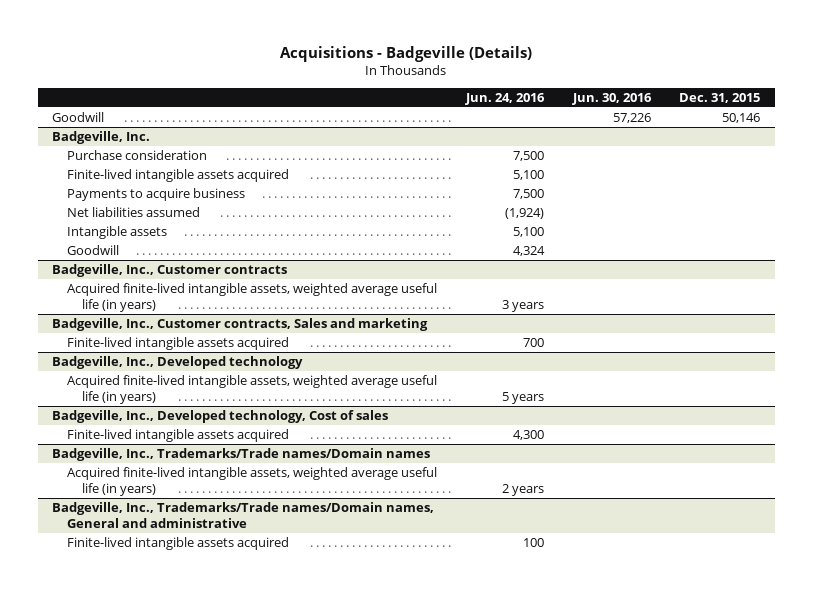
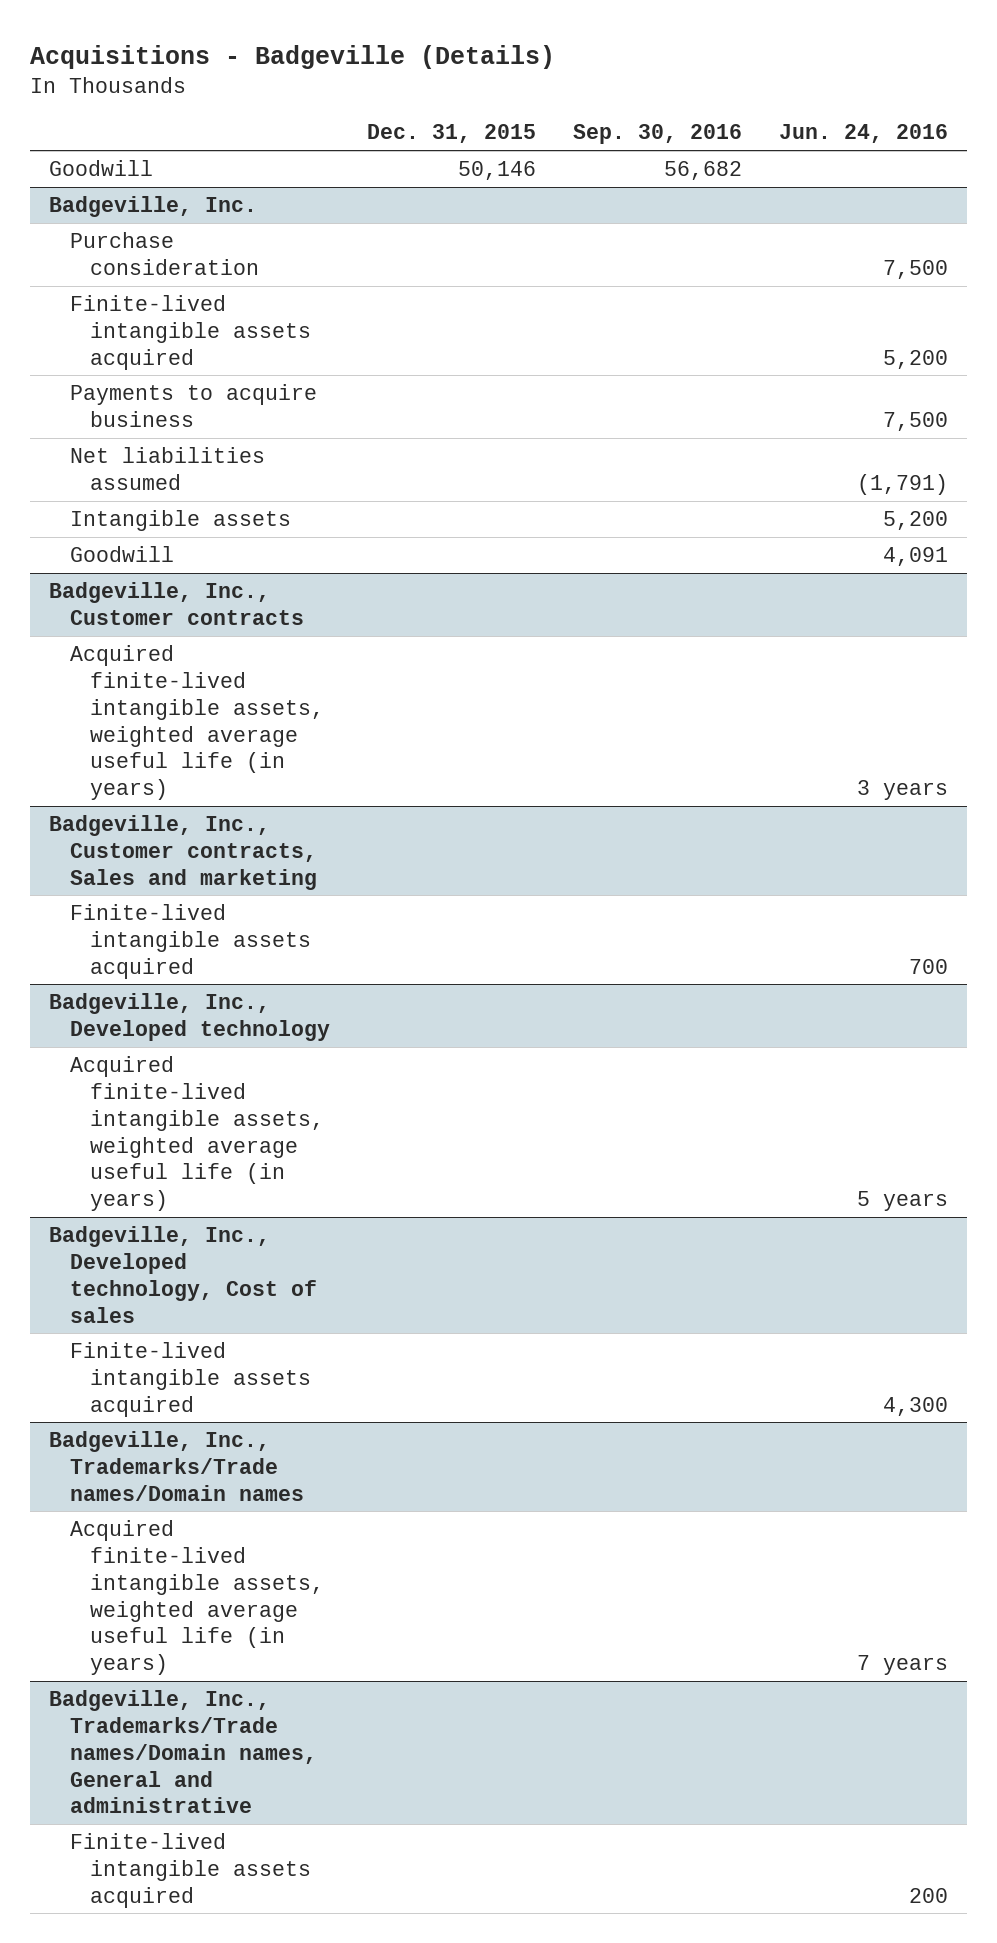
[571,92,652,105] Jun. 30, 2016 -> none
none -> [573,124,743,145] Sep. 30, 2016
[512,170,544,181] 5,100 -> [883,349,949,369] 5,200
[504,208,544,220] (1,924) -> [857,473,949,495] (1,791)
[512,227,544,238] 5,100 -> [883,510,949,530] 5,200
[512,246,545,257] 4,324 -> [883,546,949,566] 4,091
[501,483,544,496] 2 years -> [857,1655,949,1676] 7 years
[522,538,544,548] 100 -> [909,1887,949,1903] 200

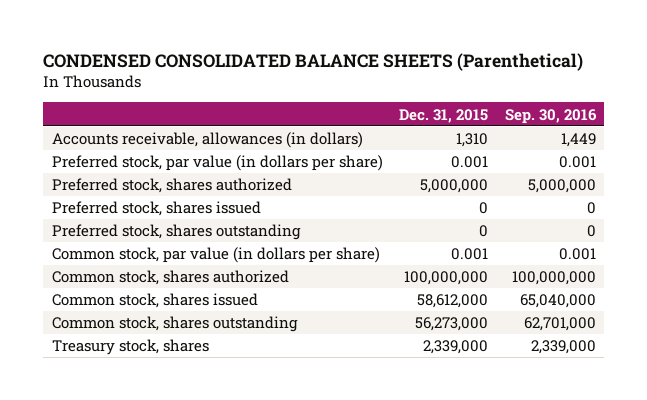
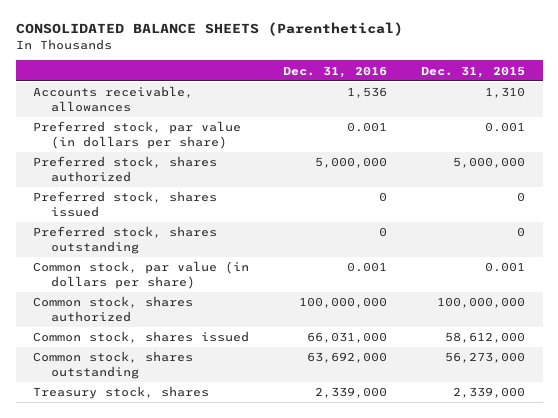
[43,52,584,71] CONDENSED CONSOLIDATED BALANCE SHEETS (Parenthetical) -> [15,22,403,37] CONSOLIDATED BALANCE SHEETS (Parenthetical)
[504,108,597,124] Sep. 30, 2016 -> none
none -> [283,65,388,78] Dec. 31, 2016
[51,132,363,149] Accounts receivable, allowances (in dollars) -> [32,86,193,112] Accounts receivable, allowances

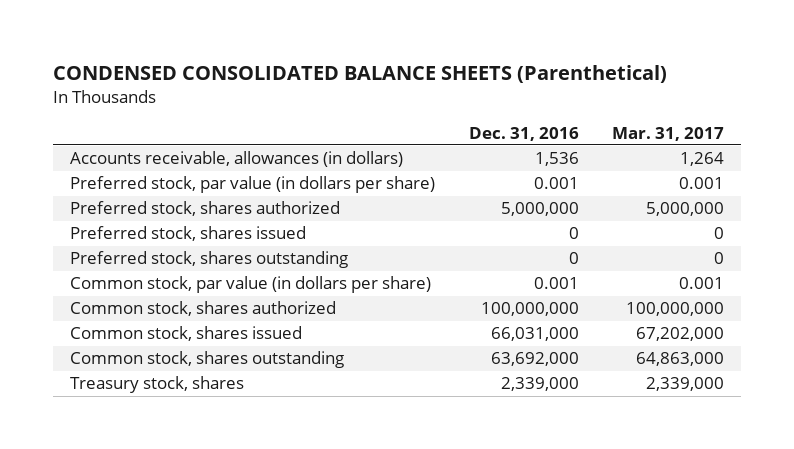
[15,22,403,37] CONSOLIDATED BALANCE SHEETS (Parenthetical) -> [52,64,667,83] CONDENSED CONSOLIDATED BALANCE SHEETS (Parenthetical)
[421,65,526,78] Dec. 31, 2015 -> none
none -> [612,126,725,141] Mar. 31, 2017
[32,86,193,112] Accounts receivable, allowances -> [69,151,403,168] Accounts receivable, allowances (in dollars)

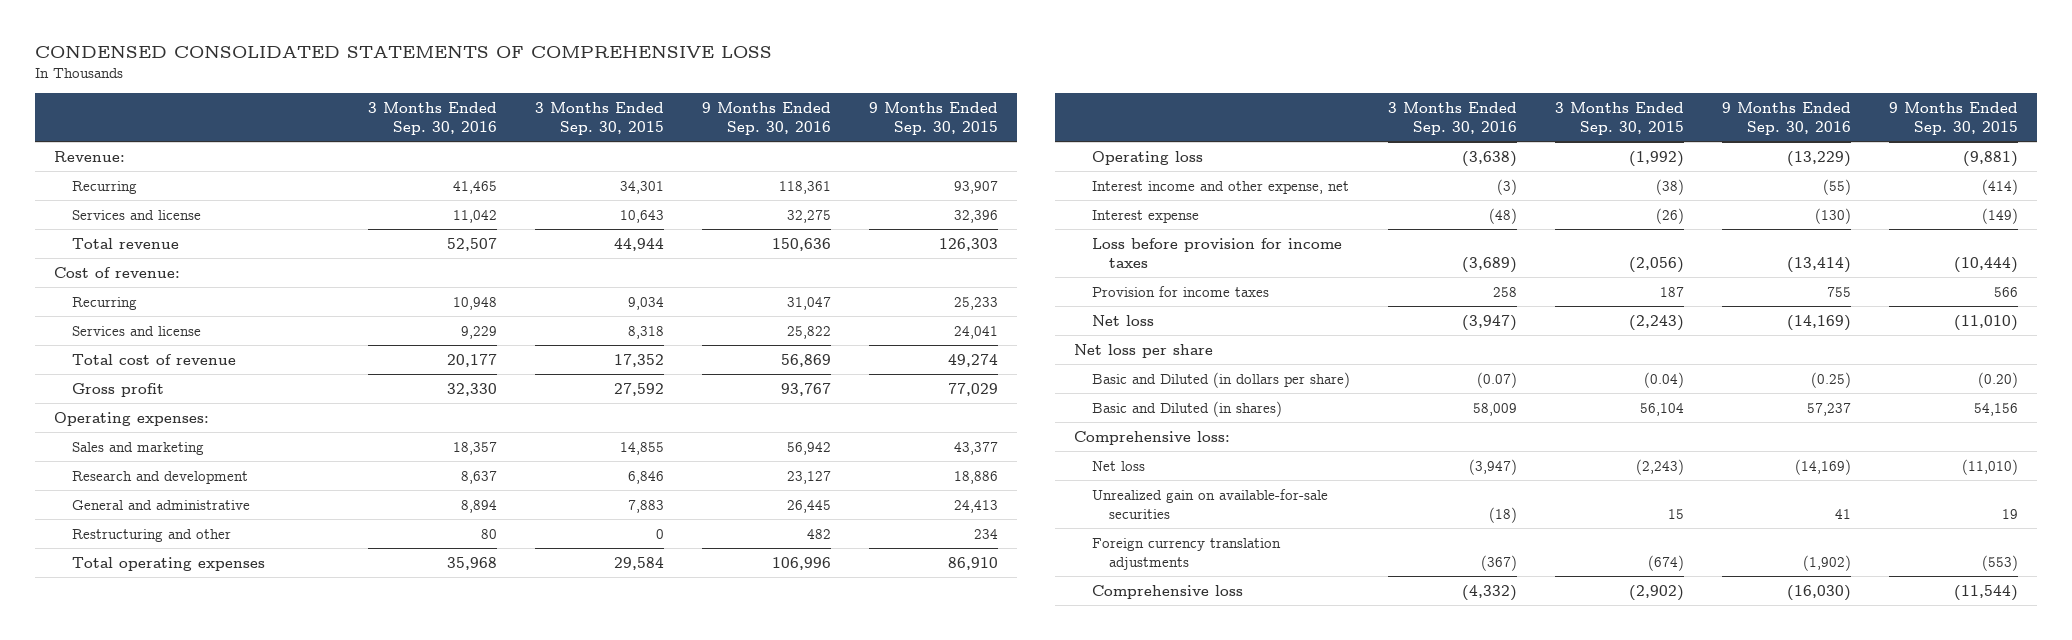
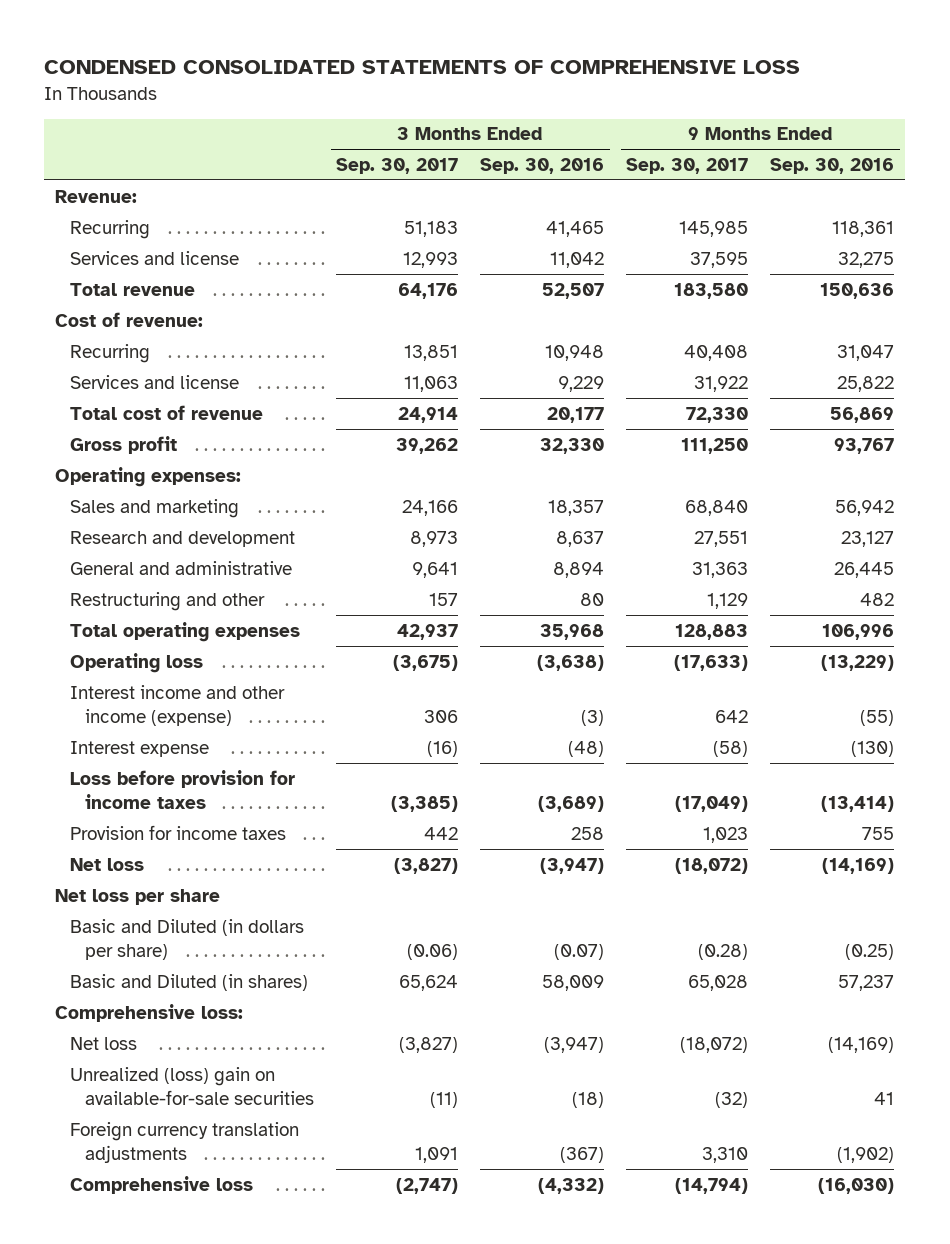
[534,102,664,136] 3 Months Ended Sep. 30, 2015 -> none
[869,102,999,136] 9 Months Ended Sep. 30, 2015 -> none
none -> [336,157,459,174] Sep. 30, 2017
none -> [626,157,749,174] Sep. 30, 2017
[1091,180,1349,194] Interest income and other expense, net -> [70,684,286,726] Interest income and other income (expense)
[1091,488,1328,519] Unrealized gain on available-for-sale securities -> [70,1066,315,1105] Unrealized (loss) gain on available-for-sale securities

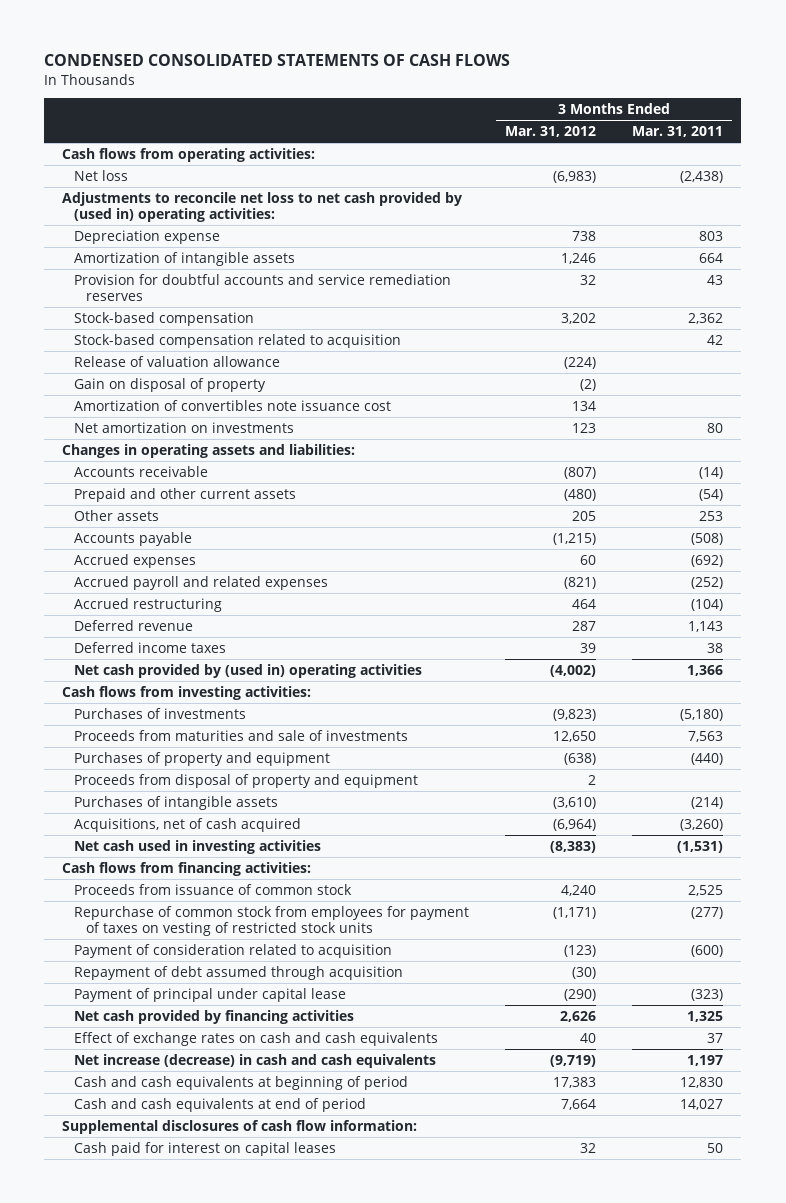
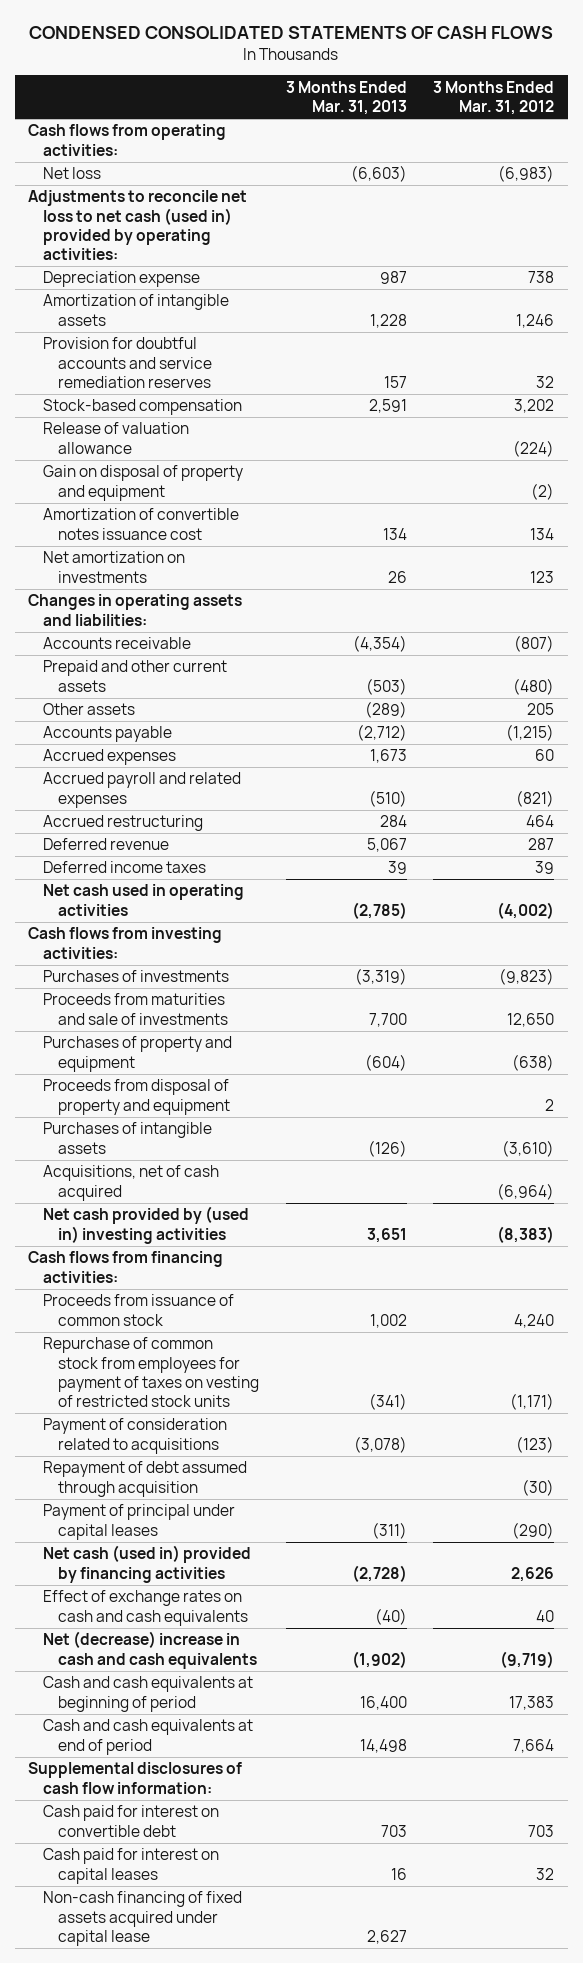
[632,126,724,138] Mar. 31, 2011 -> none
none -> [285,80,407,116] 3 Months Ended Mar. 31, 2013
[62,191,463,222] Adjustments to reconcile net loss to net cash provided by (used in) operating activities: -> [28,190,248,261] Adjustments to reconcile net loss to net cash (used in) provided by operating activities:
[74,333,402,348] Stock-based compensation related to acquisition -> none
[74,377,267,392] Gain on disposal of property -> [43,465,244,501] Gain on disposal of property and equipment
[74,399,392,411] Amortization of convertibles note issuance cost -> [43,508,240,540] Amortization of convertible notes issuance cost
[74,663,423,678] Net cash provided by (used in) operating activities -> [43,884,245,916] Net cash used in operating activities
[74,839,322,854] Net cash used in investing activities -> [43,1206,250,1244] Net cash provided by (used in) investing activities
[74,943,393,958] Payment of consideration related to acquisition -> [43,1418,228,1454] Payment of consideration related to acquisitions
[74,987,347,1002] Payment of principal under capital lease -> [43,1504,236,1540] Payment of principal under capital leases
[74,1009,355,1024] Net cash provided by financing activities -> [43,1545,252,1583] Net cash (used in) provided by financing activities
[74,1053,437,1068] Net increase (decrease) in cash and cash equivalents -> [43,1631,257,1669] Net (decrease) increase in cash and cash equivalents
none -> [43,1805,220,1837] Cash paid for interest on convertible debt
none -> [43,1891,243,1946] Non-cash financing of fixed assets acquired under capital lease

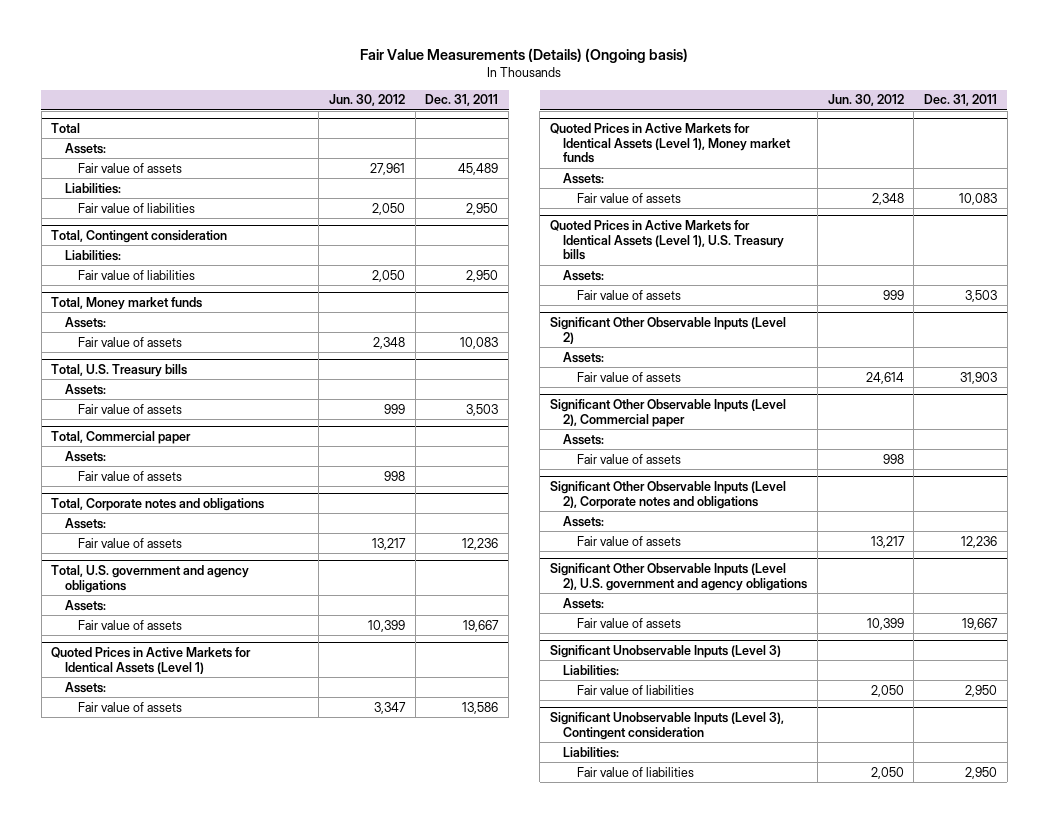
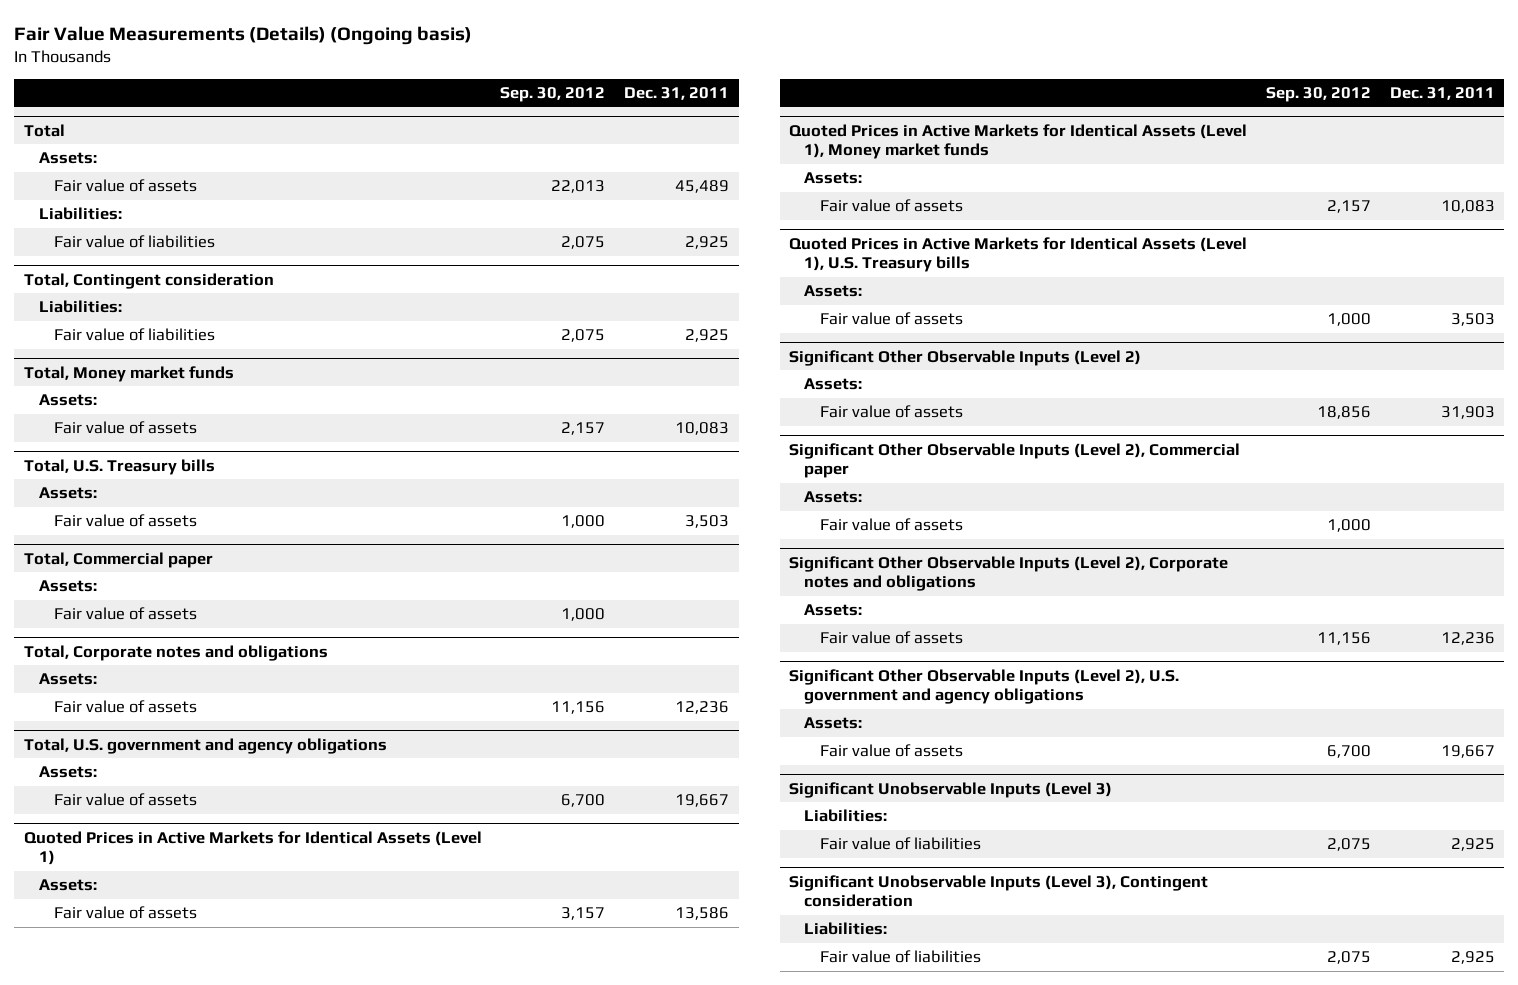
[328,94,405,107] Jun. 30, 2012 -> none
none -> [500,86,606,102] Sep. 30, 2012
[466,202,499,215] 2,950 -> [685,236,730,250] 2,925
[466,269,499,282] 2,950 -> [685,329,730,343] 2,925
[965,684,998,697] 2,950 -> [1450,838,1495,852] 2,925
[965,766,998,779] 2,950 -> [1450,951,1495,965] 2,925

